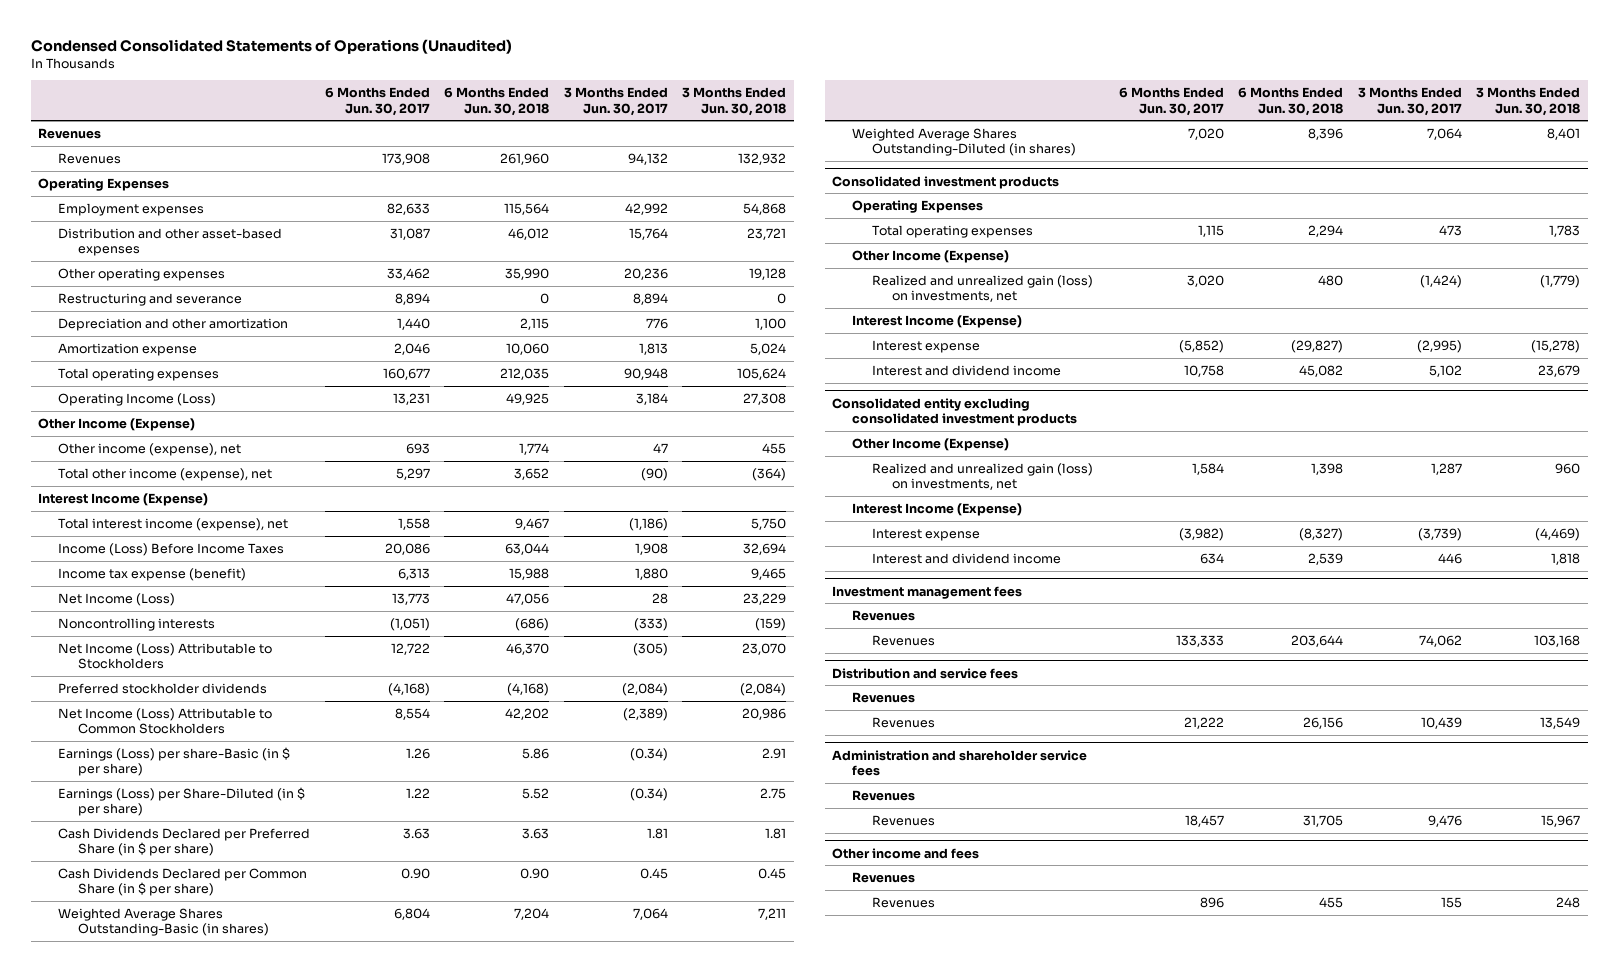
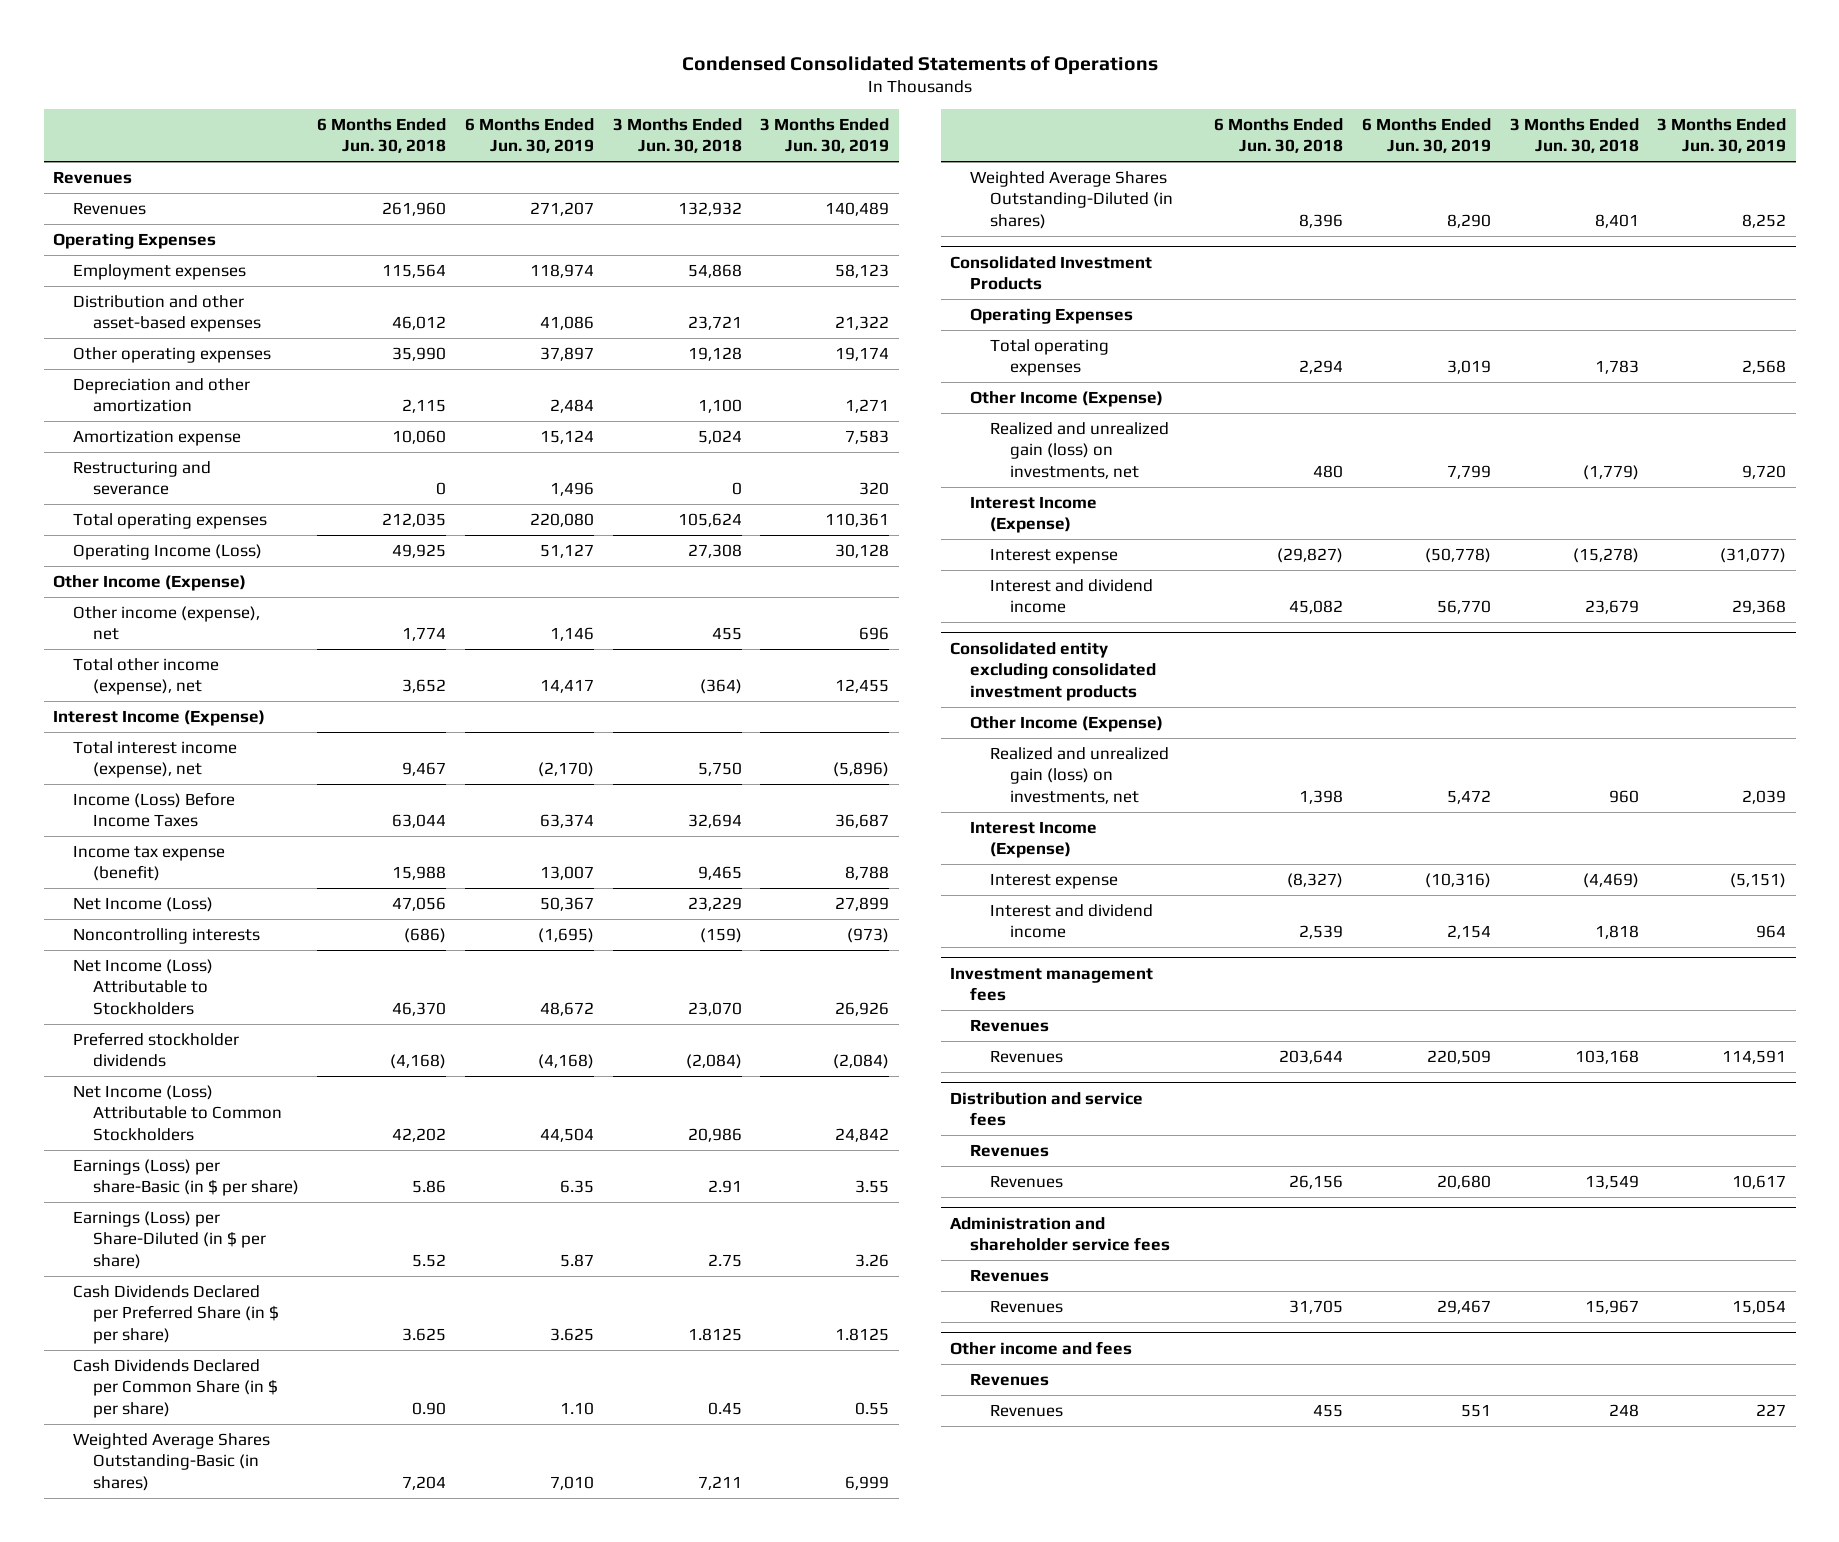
[31,38,513,54] Condensed Consolidated Statements of Operations (Unaudited) -> [681,55,1158,75] Condensed Consolidated Statements of Operations
[324,87,430,116] 6 Months Ended Jun. 30, 2017 -> none
[563,87,668,116] 3 Months Ended Jun. 30, 2017 -> none
none -> [465,117,595,154] 6 Months Ended Jun. 30, 2019
none -> [760,117,890,154] 3 Months Ended Jun. 30, 2019
[58,292,243,306] Restructuring and severance -> [72,460,211,496] Restructuring and severance
[522,827,550,839] 3.63 -> [402,1327,447,1341] 3.625
[765,827,787,839] 1.81 -> [687,1327,742,1341] 1.8125
[832,175,1060,189] Consolidated investment products -> [949,255,1152,291] Consolidated Investment Products

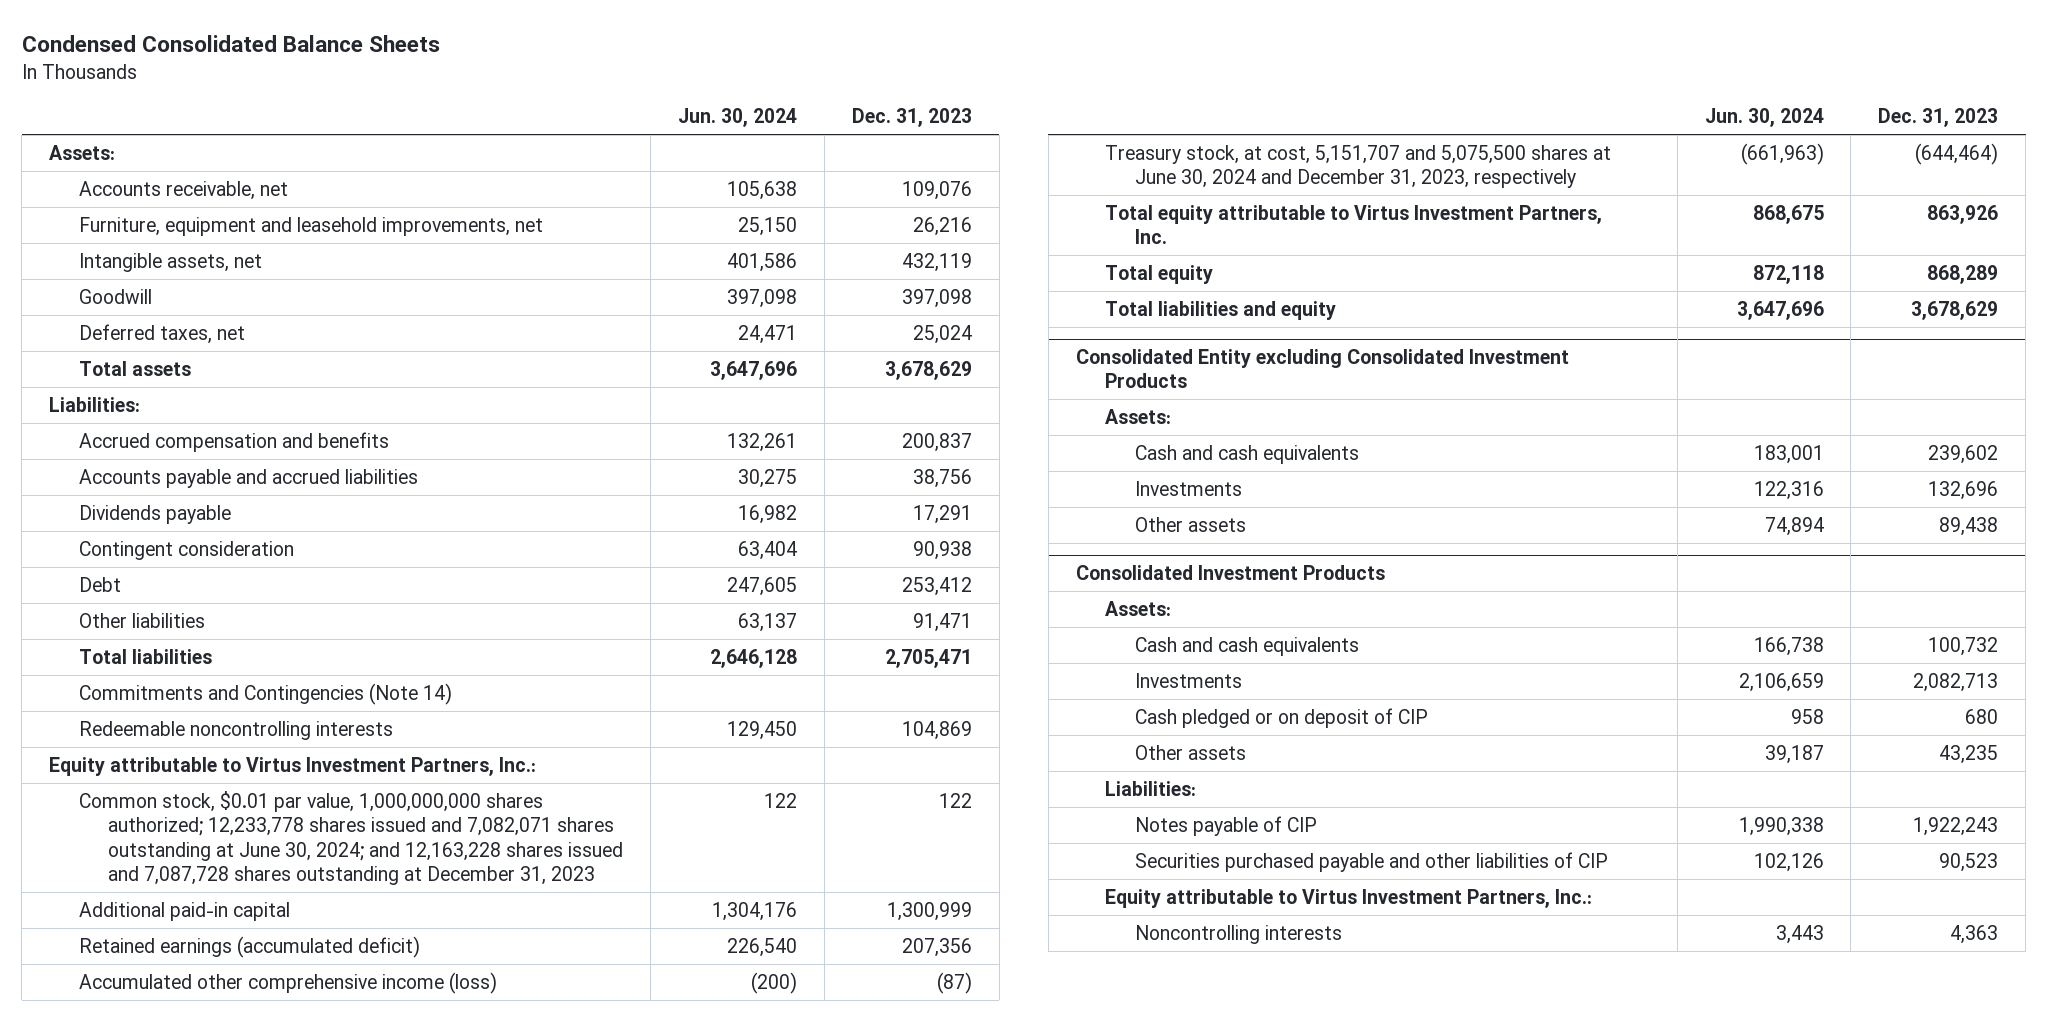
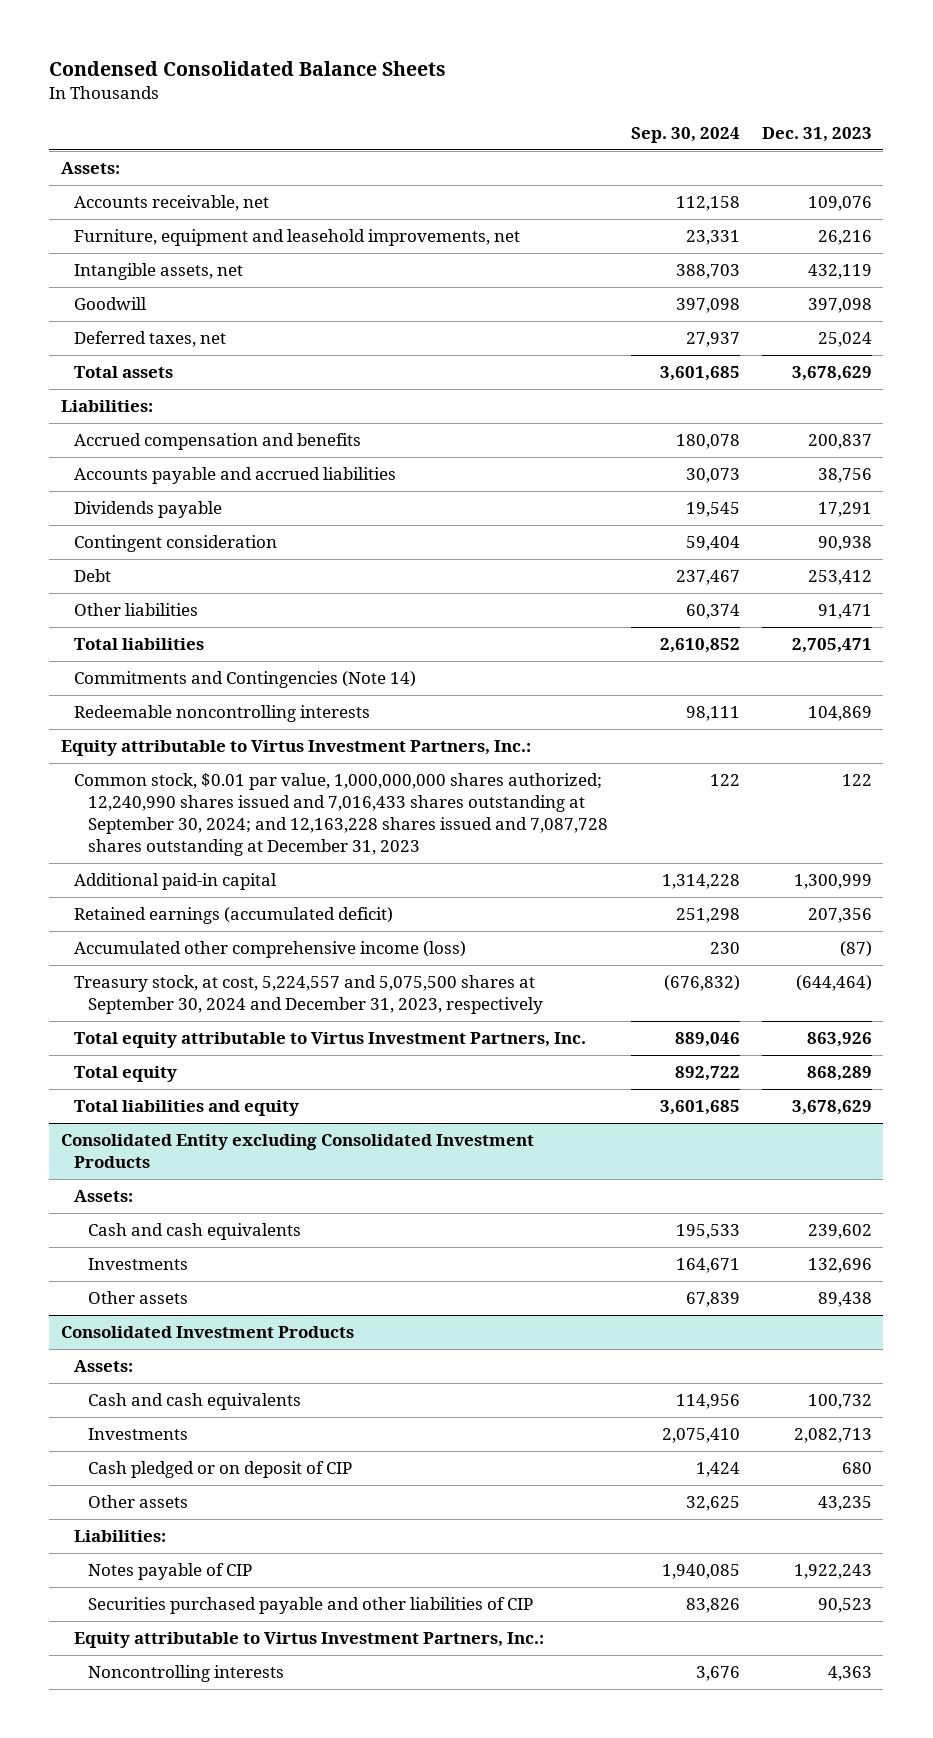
[678,107,798,127] Jun. 30, 2024 -> none
none -> [630,126,740,143] Sep. 30, 2024
[78,790,624,885] Common stock, $0.01 par value, 1,000,000,000 shares authorized; 12,233,778 shares issued and 7,082,071 shares outstanding at June 30, 2024; and 12,163,228 shares issued and 7,087,728 shares outstanding at December 31, 2023 -> [74,773,609,856] Common stock, $0.01 par value, 1,000,000,000 shares authorized; 12,240,990 shares issued and 7,016,433 shares outstanding at September 30, 2024; and 12,163,228 shares issued and 7,087,728 shares outstanding at December 31, 2023
[1105,144,1612,189] Treasury stock, at cost, 5,151,707 and 5,075,500 shares at June 30, 2024 and December 31, 2023, respectively -> [74,975,544,1015] Treasury stock, at cost, 5,224,557 and 5,075,500 shares at September 30, 2024 and December 31, 2023, respectively

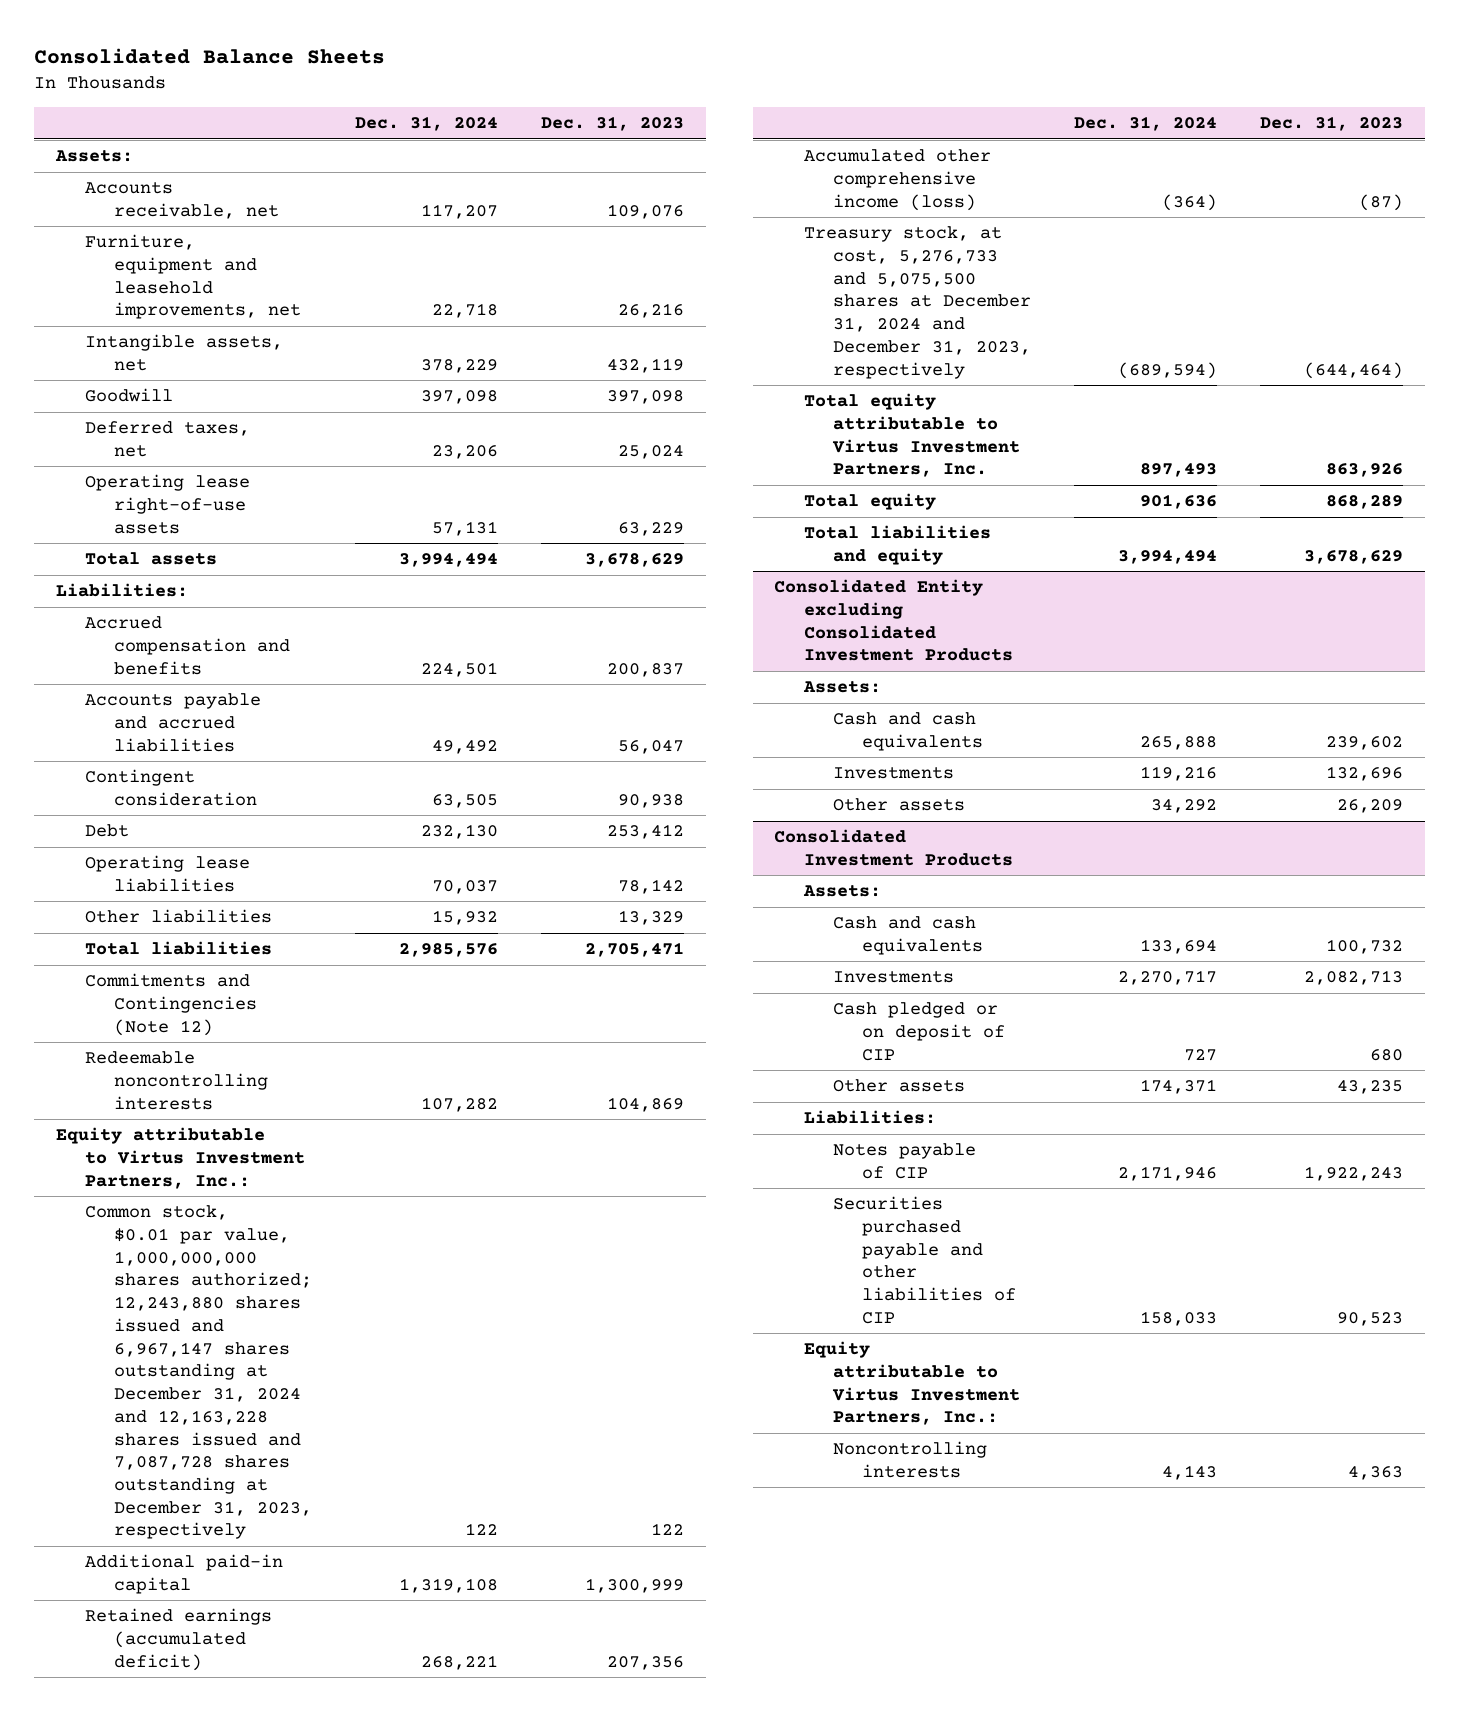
[49,60,447,76] Condensed Consolidated Balance Sheets -> [34,48,386,65] Consolidated Balance Sheets
[630,126,740,143] Sep. 30, 2024 -> none
none -> [355,116,499,132] Dec. 31, 2024
none -> [85,474,251,534] Operating lease right-of-use assets
[74,501,223,519] Dividends payable -> none
[818,468,873,484] 38,756 -> [618,739,685,754] 56,047
none -> [85,855,251,892] Operating lease liabilities
[818,604,873,620] 91,471 -> [618,910,685,926] 13,329
[74,671,417,689] Commitments and Contingencies (Note 14) -> [85,973,258,1036] Commitments and Contingencies (Note 12)
[74,773,609,856] Common stock, $0.01 par value, 1,000,000,000 shares authorized; 12,240,990 shares issued and 7,016,433 shares outstanding at September 30, 2024; and 12,163,228 shares issued and 7,087,728 shares outstanding at December 31, 2023 -> [85,1205,313,1540] Common stock, $0.01 par value, 1,000,000,000 shares authorized; 12,243,880 shares issued and 6,967,147 shares outstanding at December 31, 2024 and 12,163,228 shares issued and 7,087,728 shares outstanding at December 31, 2023, respectively
[74,975,544,1015] Treasury stock, at cost, 5,224,557 and 5,075,500 shares at September 30, 2024 and December 31, 2023, respectively -> [803,226,1031,379] Treasury stock, at cost, 5,276,733 and 5,075,500 shares at December 31, 2024 and December 31, 2023, respectively
[818,1292,873,1308] 89,438 -> [1337,799,1404,814] 26,209

